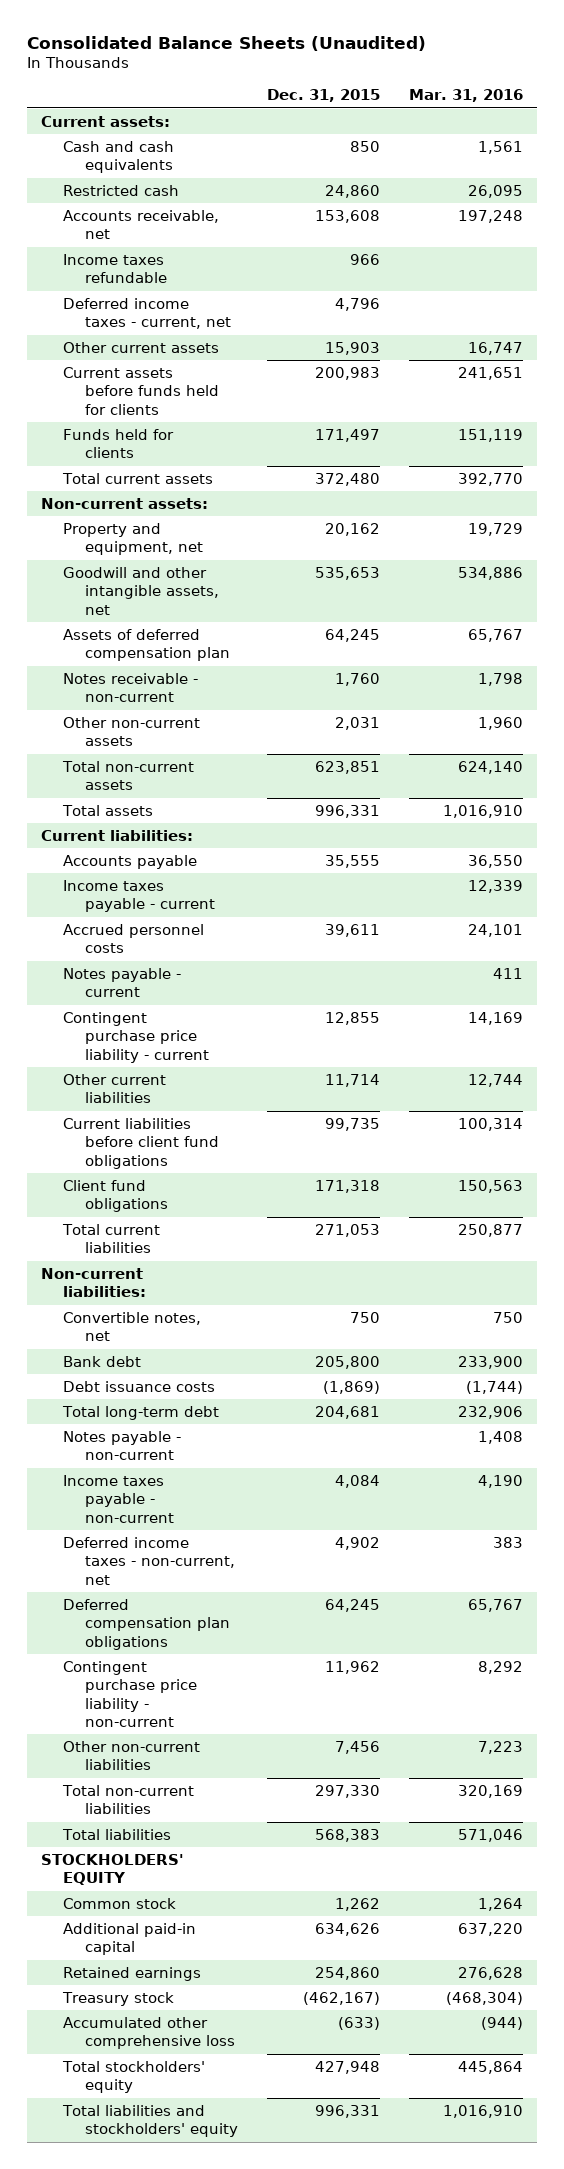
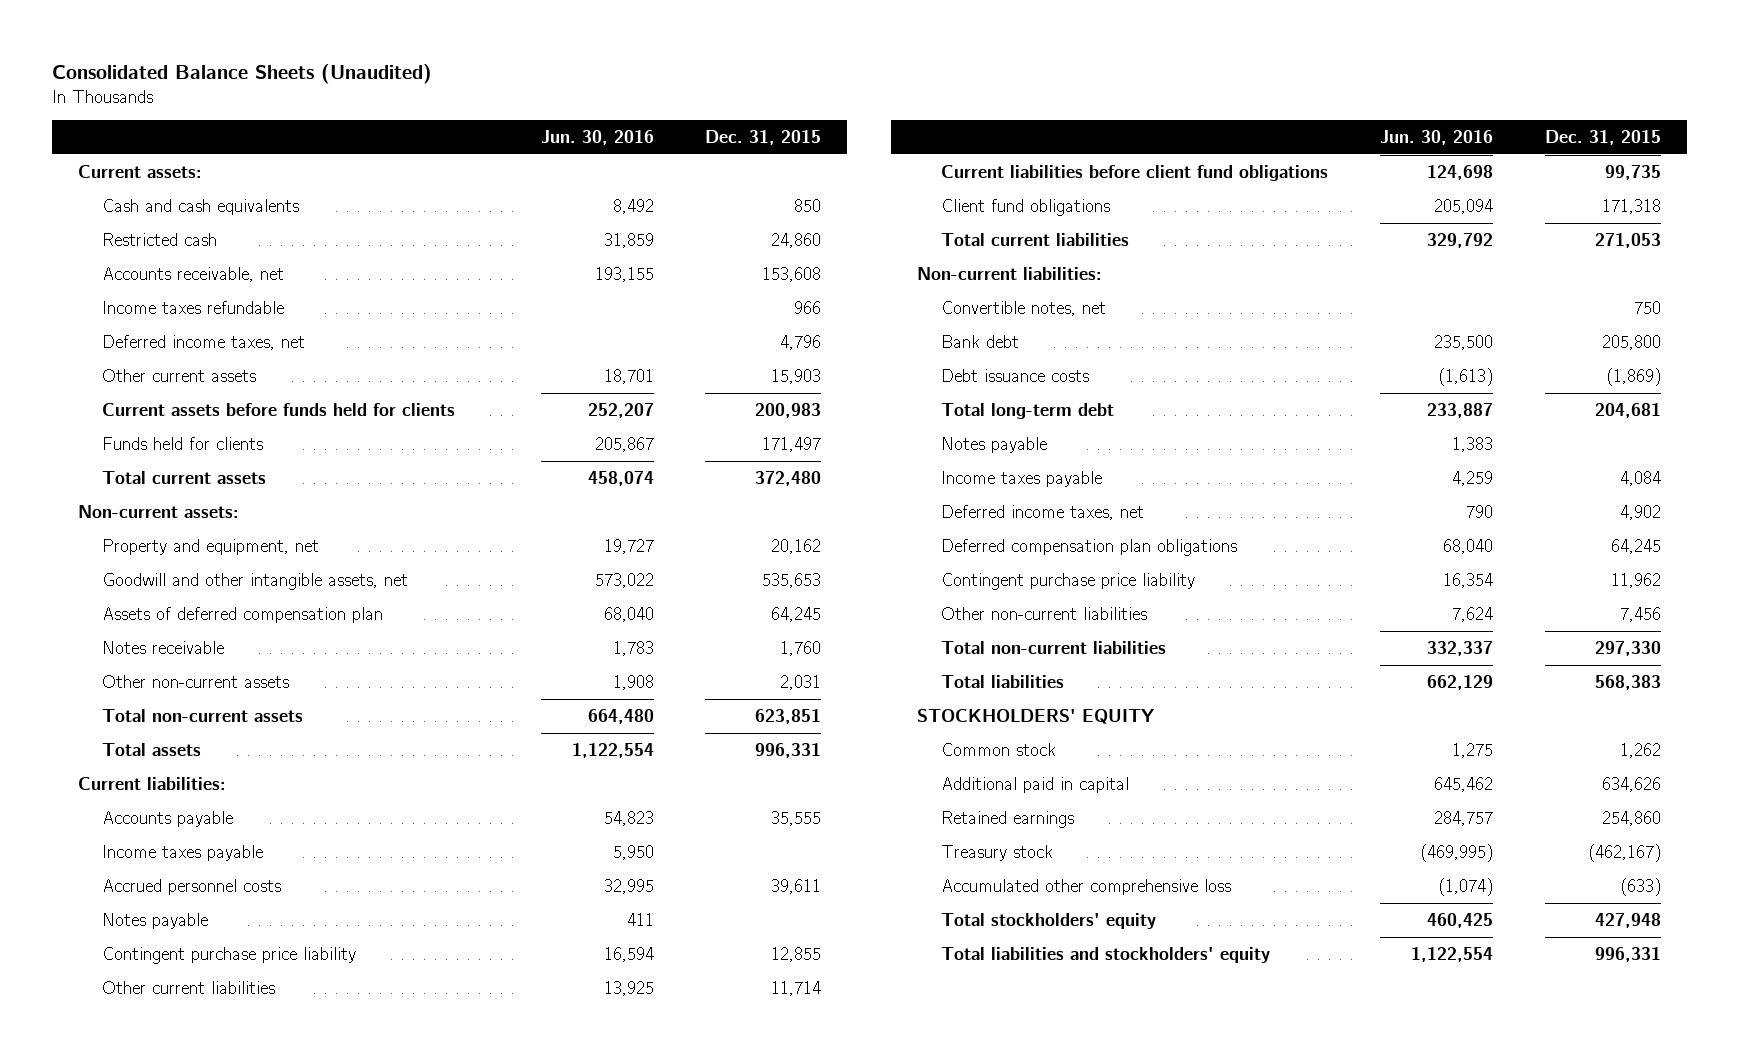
[408,89,523,103] Mar. 31, 2016 -> none
none -> [540,130,654,146] Jun. 30, 2016
[62,297,231,330] Deferred income taxes - current, net -> [101,334,305,350] Deferred income taxes, net
[62,672,198,703] Notes receivable - non-current -> [101,640,224,654] Notes receivable
[62,879,215,913] Income taxes payable - current -> [101,844,263,861] Income taxes payable
[62,967,181,998] Notes payable - current -> [101,912,208,929] Notes payable
[62,1011,209,1063] Contingent purchase price liability - current -> [101,946,356,964] Contingent purchase price liability
[62,1430,181,1461] Notes payable - non-current -> [941,436,1048,453] Notes payable
[62,1474,174,1523] Income taxes payable - non-current -> [941,470,1103,487] Income taxes payable
[62,1536,235,1585] Deferred income taxes - non-current, net -> [941,504,1145,520] Deferred income taxes, net
[62,1660,197,1727] Contingent purchase price liability - non-current -> [941,572,1196,590] Contingent purchase price liability
[62,1922,196,1956] Additional paid-in capital -> [941,776,1130,793] Additional paid in capital

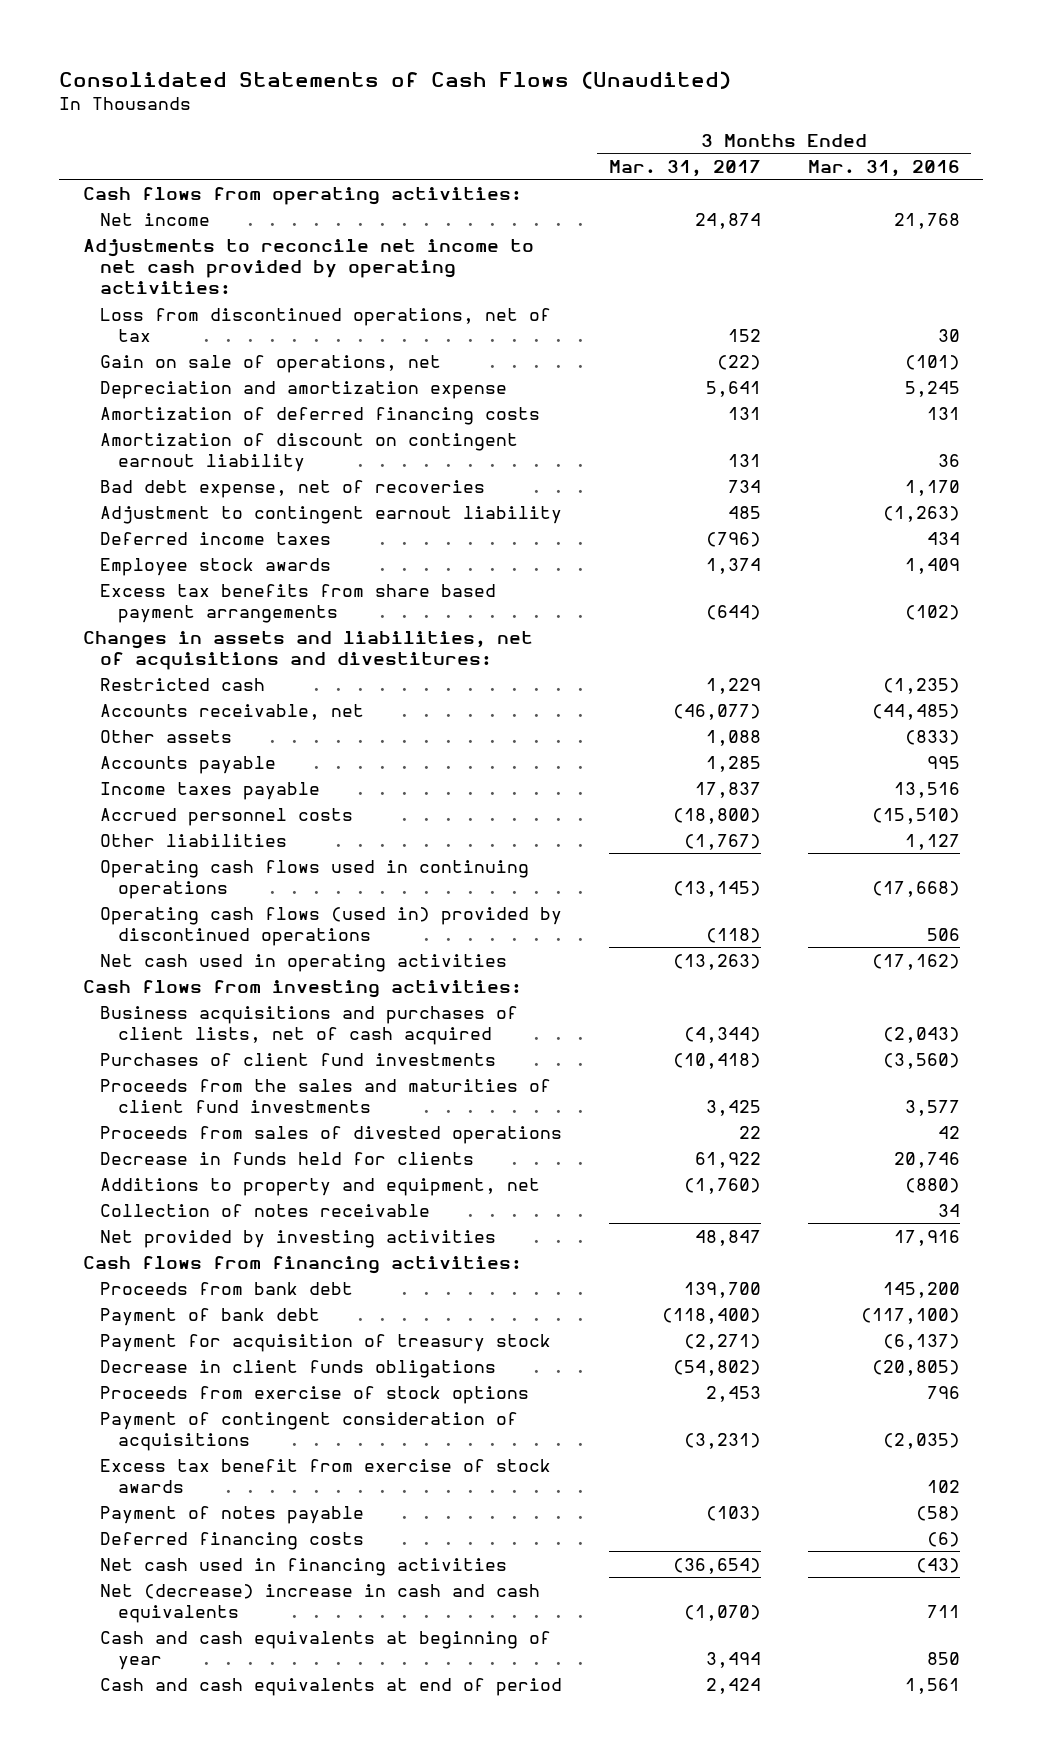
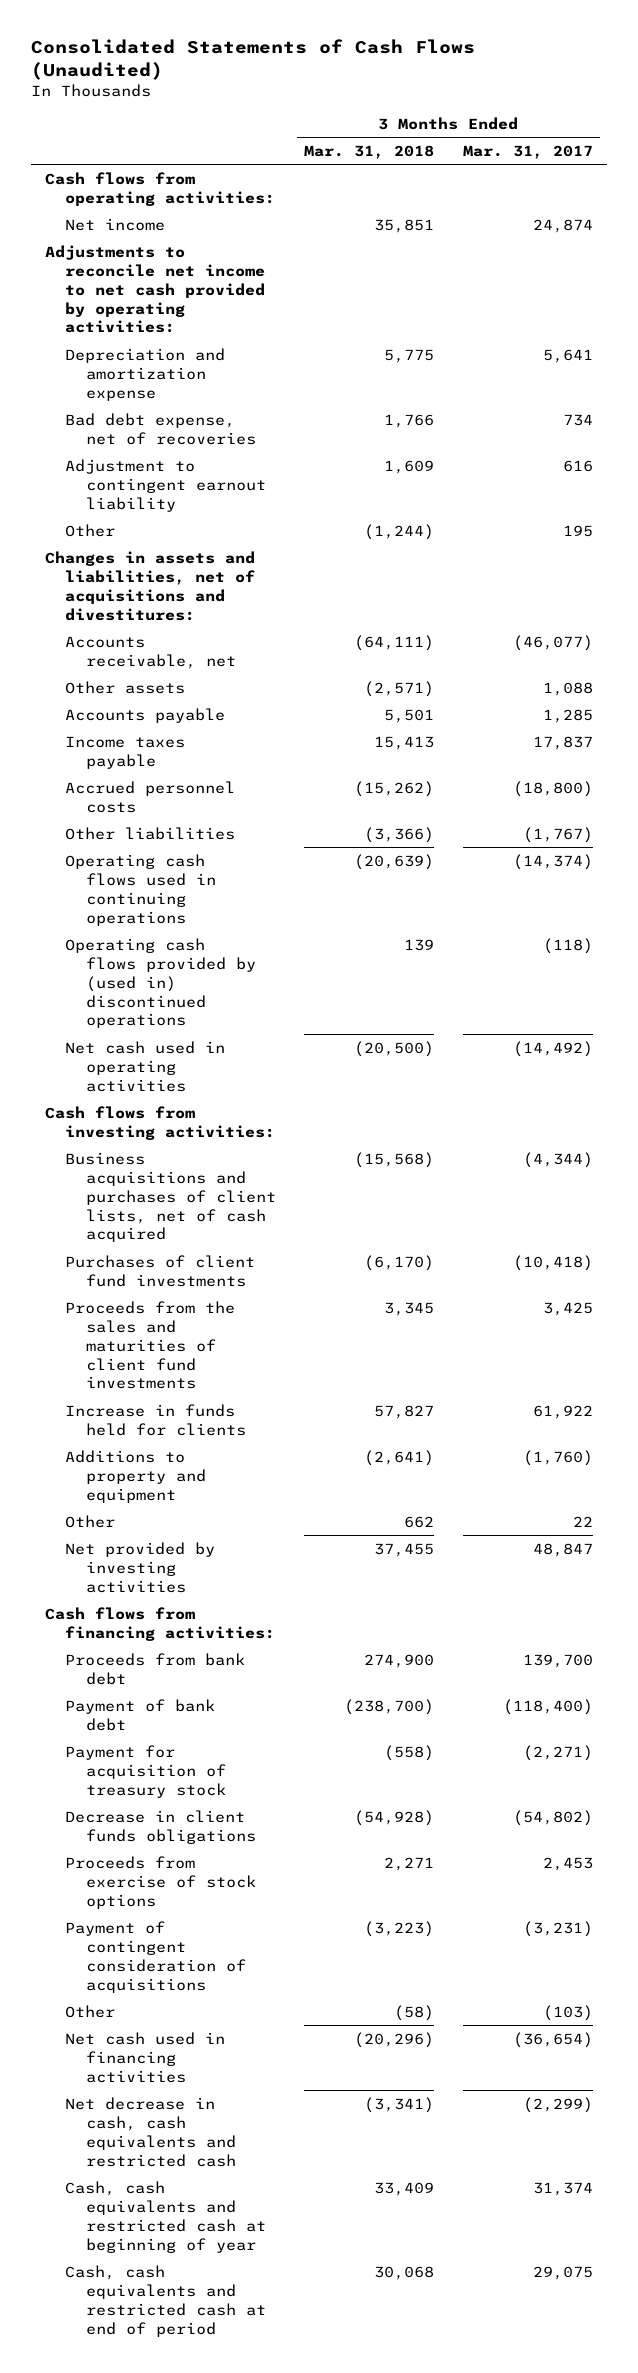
[807,160,960,178] Mar. 31, 2016 -> none
none -> [304,145,435,160] Mar. 31, 2018
[100,307,552,343] Loss from discontinued operations, net of tax -> none
[100,354,442,373] Gain on sale of operations, net -> none
[100,406,541,425] Amortization of deferred financing costs -> none
[100,432,519,473] Amortization of discount on contingent earnout liability -> none
[100,531,332,545] Deferred income taxes -> none
[100,557,332,576] Employee stock awards -> none
[100,583,497,624] Excess tax benefits from share based payment arrangements -> none
[727,505,761,519] 485 -> [562,459,593,472] 616
none -> [65,523,116,537] Other
[100,677,266,691] Restricted cash -> none
[672,881,761,898] (13,145) -> [512,853,593,870] (14,374)
[100,906,563,947] Operating cash flows (used in) provided by discontinued operations -> [65,937,256,1029] Operating cash flows provided by (used in) discontinued operations
[672,953,761,970] (13,263) -> [512,1040,593,1057] (14,492)
[100,1125,563,1144] Proceeds from sales of divested operations -> none
[100,1203,431,1217] Collection of notes receivable -> none
[100,1151,475,1165] Decrease in funds held for clients -> [65,1403,246,1436] Increase in funds held for clients
[100,1177,541,1196] Additions to property and equipment, net -> [65,1449,206,1503] Additions to property and equipment
none -> [65,1514,116,1528] Other
[100,1458,552,1494] Excess tax benefit from exercise of stock awards -> none
[100,1505,365,1524] Payment of notes payable -> none
[100,1531,365,1550] Deferred financing costs -> none
none -> [65,2004,116,2018] Other
[100,1583,541,1624] Net (decrease) increase in cash and cash equivalents -> [65,2096,236,2167] Net decrease in cash, cash equivalents and restricted cash
[683,1605,761,1622] (1,070) -> [522,2096,593,2113] (2,299)
[100,1630,552,1671] Cash and cash equivalents at beginning of year -> [65,2180,266,2253] Cash, cash equivalents and restricted cash at beginning of year
[705,1652,761,1669] 3,494 -> [532,2181,593,2196] 31,374
[100,1677,563,1696] Cash and cash equivalents at end of period -> [65,2264,266,2337] Cash, cash equivalents and restricted cash at end of period
[705,1677,761,1694] 2,424 -> [532,2265,593,2280] 29,075

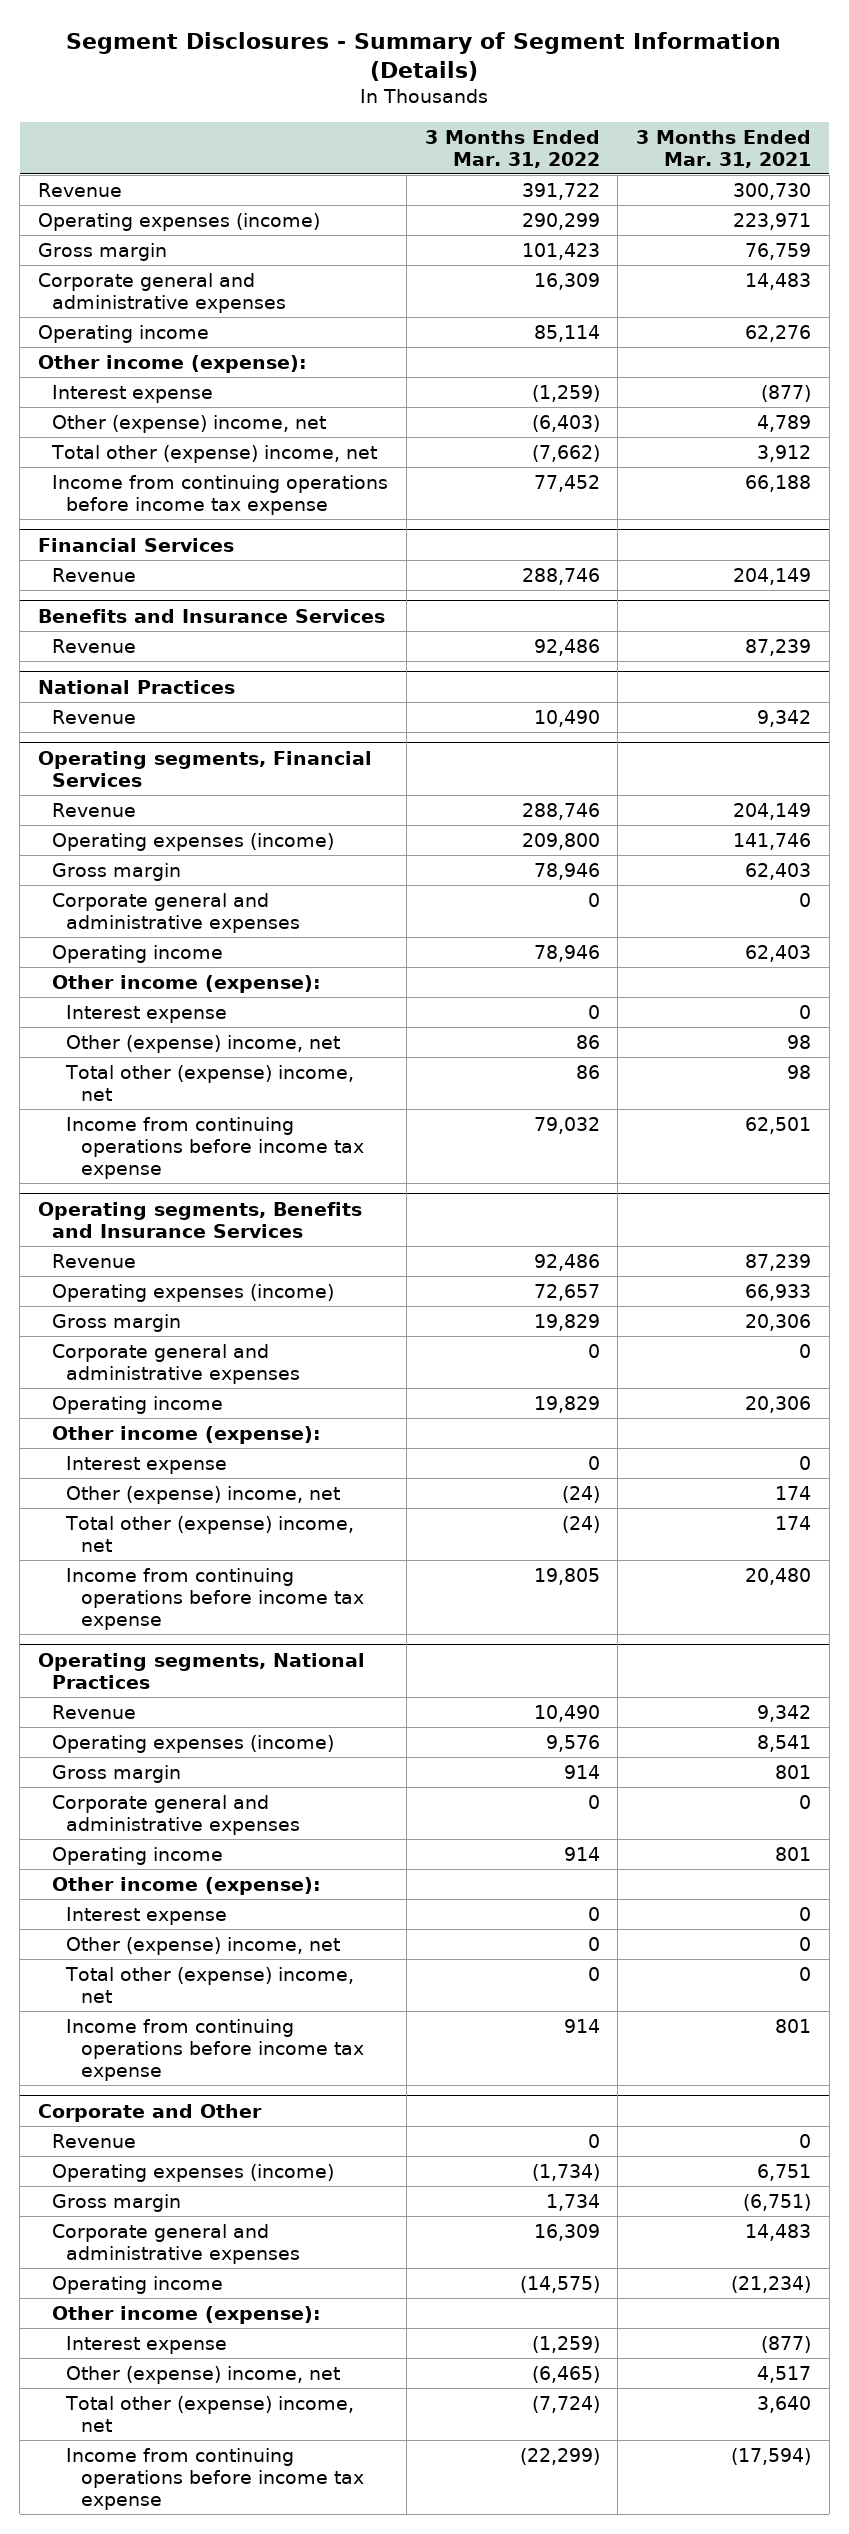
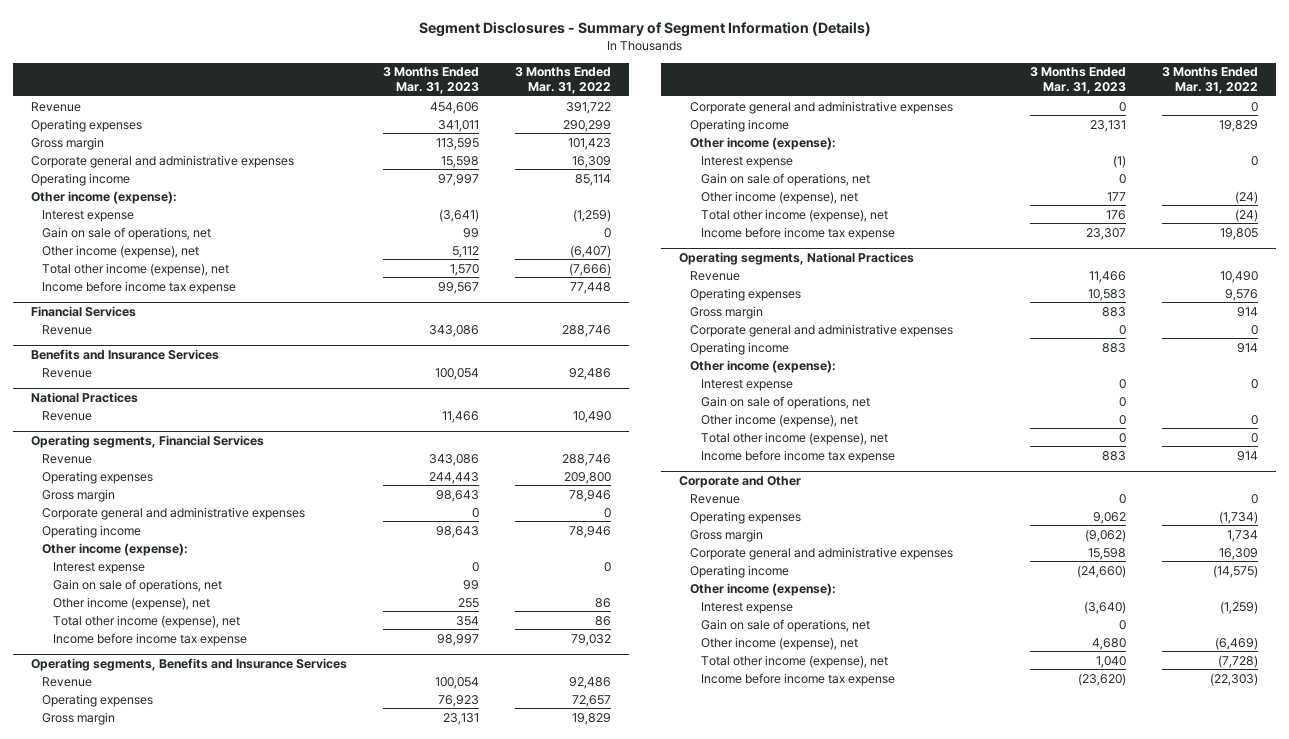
[636,129,812,168] 3 Months Ended Mar. 31, 2021 -> none
none -> [382,67,479,95] 3 Months Ended Mar. 31, 2023
[37,212,320,231] Operating expenses (income) -> [31,118,143,132] Operating expenses
none -> [42,226,212,240] Gain on sale of operations, net
[52,414,327,433] Other (expense) income, net -> [42,244,200,258] Other income (expense), net
[531,414,600,432] (6,403) -> [569,244,611,258] (6,407)
[51,444,378,463] Total other (expense) income, net -> [42,262,230,276] Total other income (expense), net
[531,444,600,462] (7,662) -> [568,262,611,276] (7,666)
[52,474,389,515] Income from continuing operations before income tax expense -> [42,280,237,294] Income before income tax expense
[533,474,600,492] 77,452 -> [569,281,611,294] 77,448
[52,832,335,851] Operating expenses (income) -> [42,470,154,484] Operating expenses
none -> [53,578,223,592] Gain on sale of operations, net
[66,1034,341,1053] Other (expense) income, net -> [53,596,211,610] Other income (expense), net
[65,1064,355,1101] Total other (expense) income, net -> [53,614,241,628] Total other income (expense), net
[66,1116,364,1179] Income from continuing operations before income tax expense -> [53,632,248,646] Income before income tax expense
[52,1283,335,1302] Operating expenses (income) -> [42,693,154,707] Operating expenses
none -> [701,172,871,186] Gain on sale of operations, net
[66,1485,341,1504] Other (expense) income, net -> [701,190,859,204] Other income (expense), net
[65,1515,355,1552] Total other (expense) income, net -> [701,208,889,222] Total other income (expense), net
[66,1567,364,1630] Income from continuing operations before income tax expense -> [701,226,896,240] Income before income tax expense
[52,1734,335,1753] Operating expenses (income) -> [689,287,801,301] Operating expenses
none -> [701,395,871,409] Gain on sale of operations, net
[66,1936,341,1955] Other (expense) income, net -> [701,413,859,427] Other income (expense), net
[65,1966,355,2003] Total other (expense) income, net -> [701,431,889,445] Total other income (expense), net
[66,2018,364,2081] Income from continuing operations before income tax expense -> [701,449,896,463] Income before income tax expense
[52,2163,335,2182] Operating expenses (income) -> [689,510,801,524] Operating expenses
none -> [701,618,871,632] Gain on sale of operations, net
[66,2365,341,2384] Other (expense) income, net -> [701,636,859,650] Other income (expense), net
[531,2365,600,2383] (6,465) -> [1215,636,1259,650] (6,469)
[65,2395,355,2432] Total other (expense) income, net -> [701,654,889,668] Total other income (expense), net
[531,2395,600,2413] (7,724) -> [1218,654,1259,668] (7,728)
[66,2447,364,2510] Income from continuing operations before income tax expense -> [701,672,896,686] Income before income tax expense
[519,2447,600,2465] (22,299) -> [1210,672,1259,686] (22,303)

